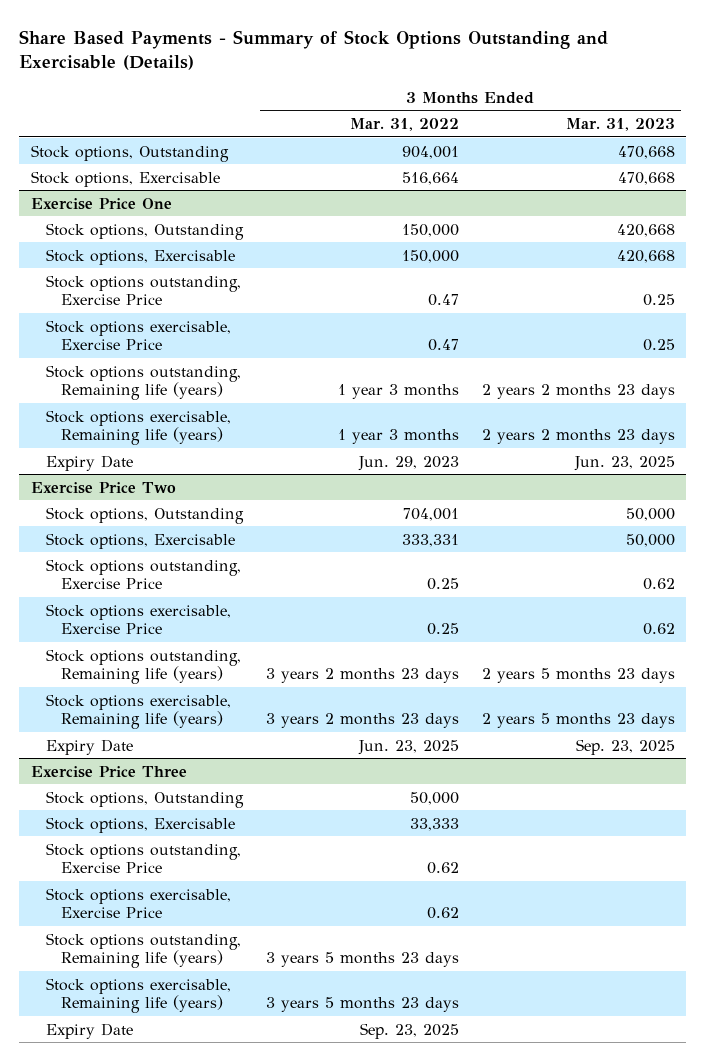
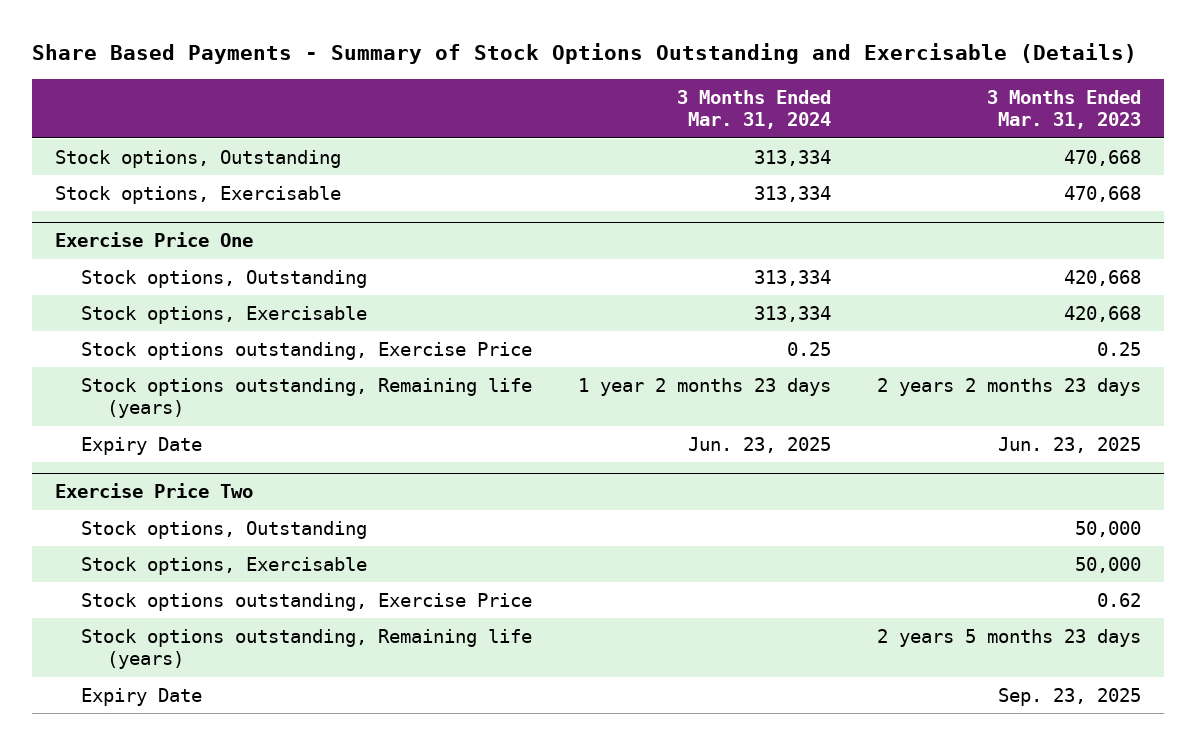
[349,118,459,132] Mar. 31, 2022 -> none
none -> [677,89,832,129] 3 Months Ended Mar. 31, 2024
[46,319,232,351] Stock options exercisable, Exercise Price -> none
[46,409,232,446] Stock options exercisable, Remaining life (years) -> none
[46,603,232,635] Stock options exercisable, Exercise Price -> none
[46,693,232,730] Stock options exercisable, Remaining life (years) -> none
[30,765,187,778] Exercise Price Three -> none
[46,790,245,808] Stock options, Outstanding -> none
[46,816,236,833] Stock options, Exercisable -> none
[46,842,242,874] Stock options outstanding, Exercise Price -> none
[46,887,232,919] Stock options exercisable, Exercise Price -> none
[46,932,242,969] Stock options outstanding, Remaining life (years) -> none
[46,977,232,1014] Stock options exercisable, Remaining life (years) -> none
[46,1022,134,1039] Expiry Date -> none

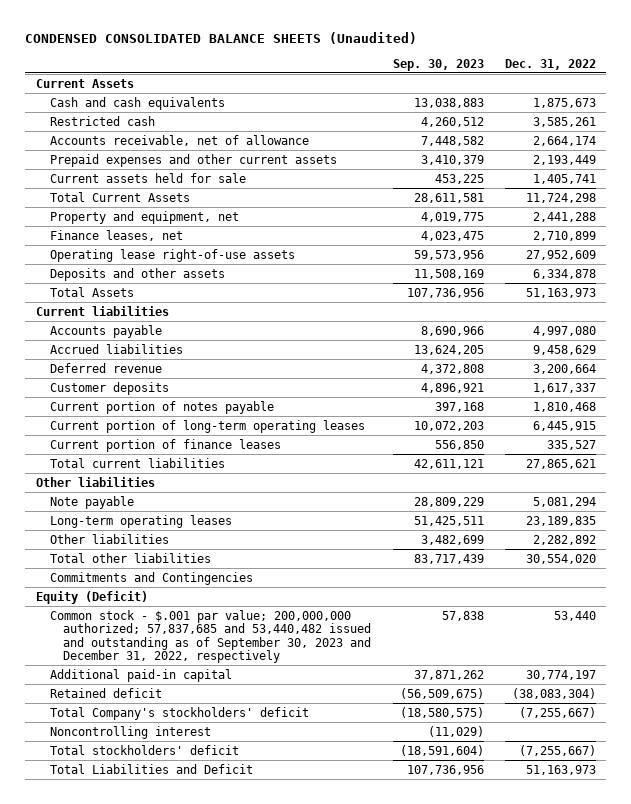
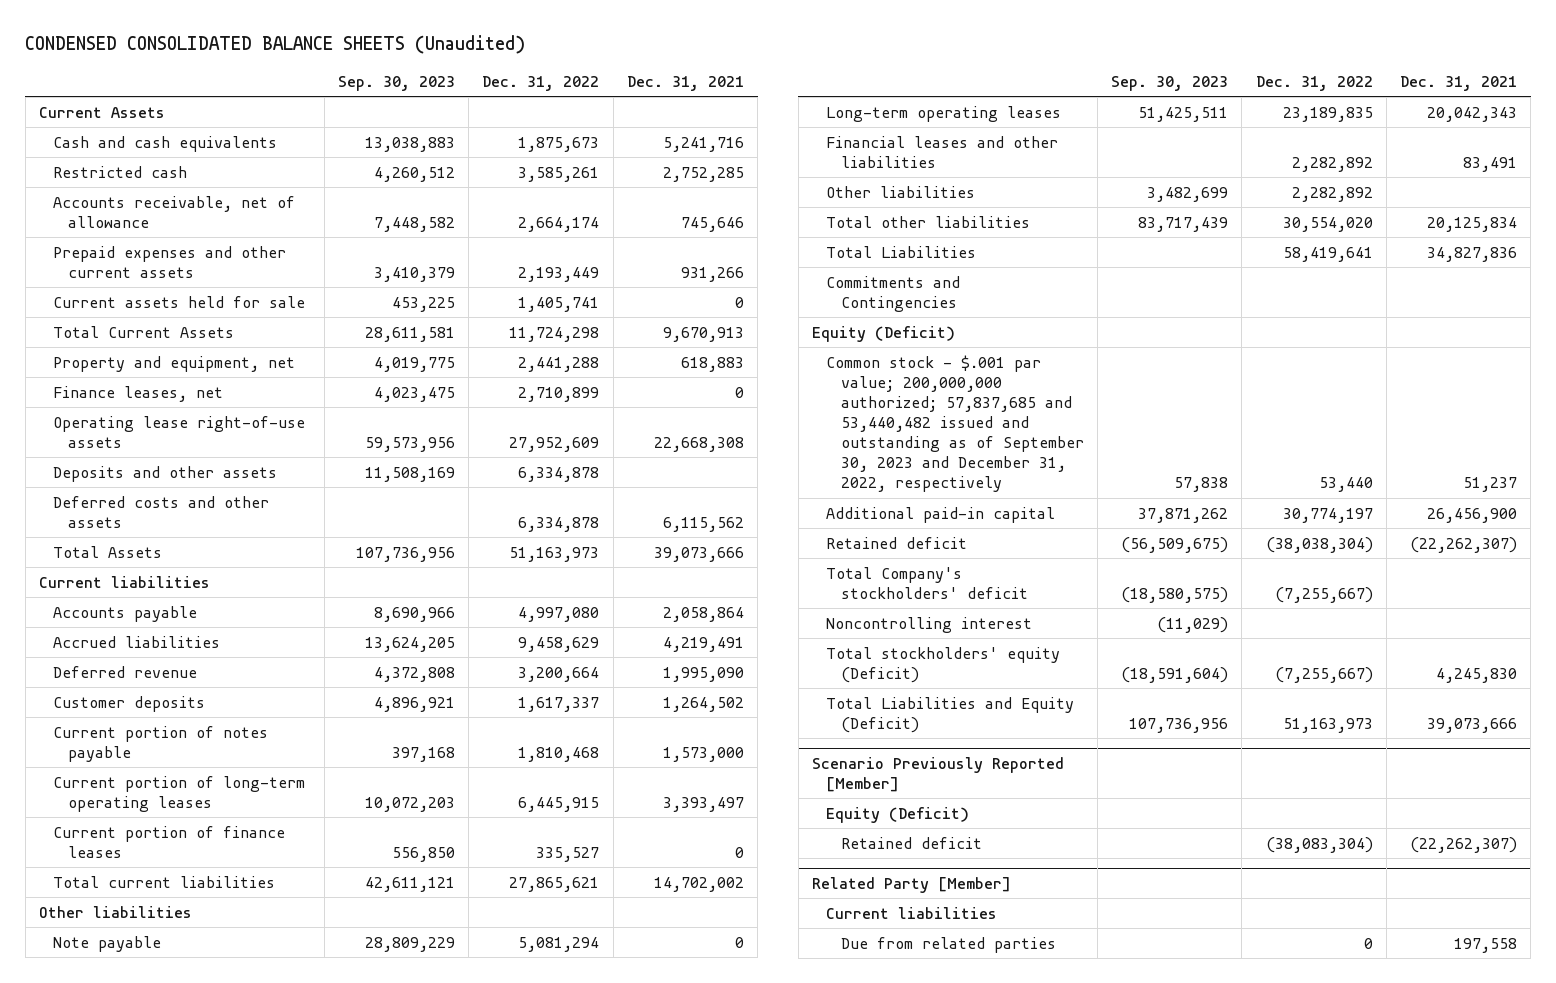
none -> [626,76,744,92] Dec. 31, 2021
none -> [53,495,270,528] Deferred costs and other assets
none -> [826,135,1059,168] Financial leases and other liabilities
none -> [826,245,977,258] Total Liabilities
[511,687,596,699] (38,083,304) -> [1265,536,1373,553] (38,038,304)
[49,744,239,755] Total stockholders' deficit -> [826,646,1061,683] Total stockholders' equity (Deficit)
[49,763,253,774] Total Liabilities and Deficit -> [826,696,1075,733] Total Liabilities and Equity (Deficit)
none -> [811,756,1064,792] Scenario Previously Reported [Member]
none -> [826,806,970,823] Equity (Deficit)
none -> [840,836,982,849] Retained deficit
none -> [811,876,1011,893] Related Party [Member]
none -> [826,906,998,919] Current liabilities
none -> [840,936,1056,953] Due from related parties

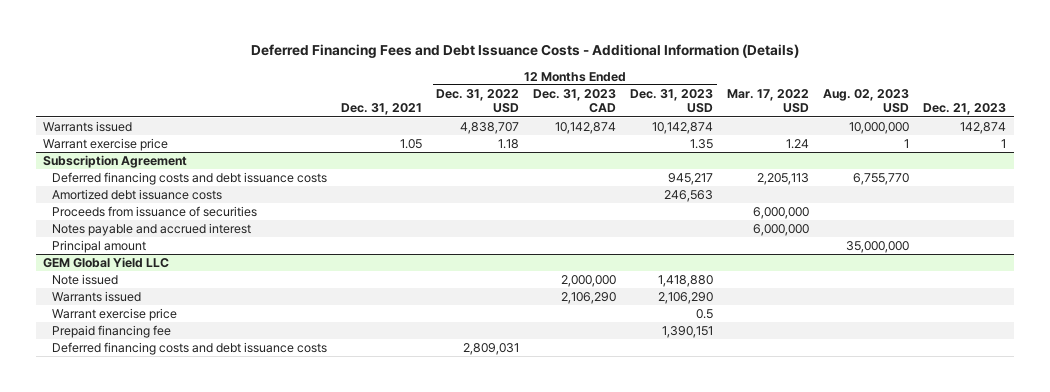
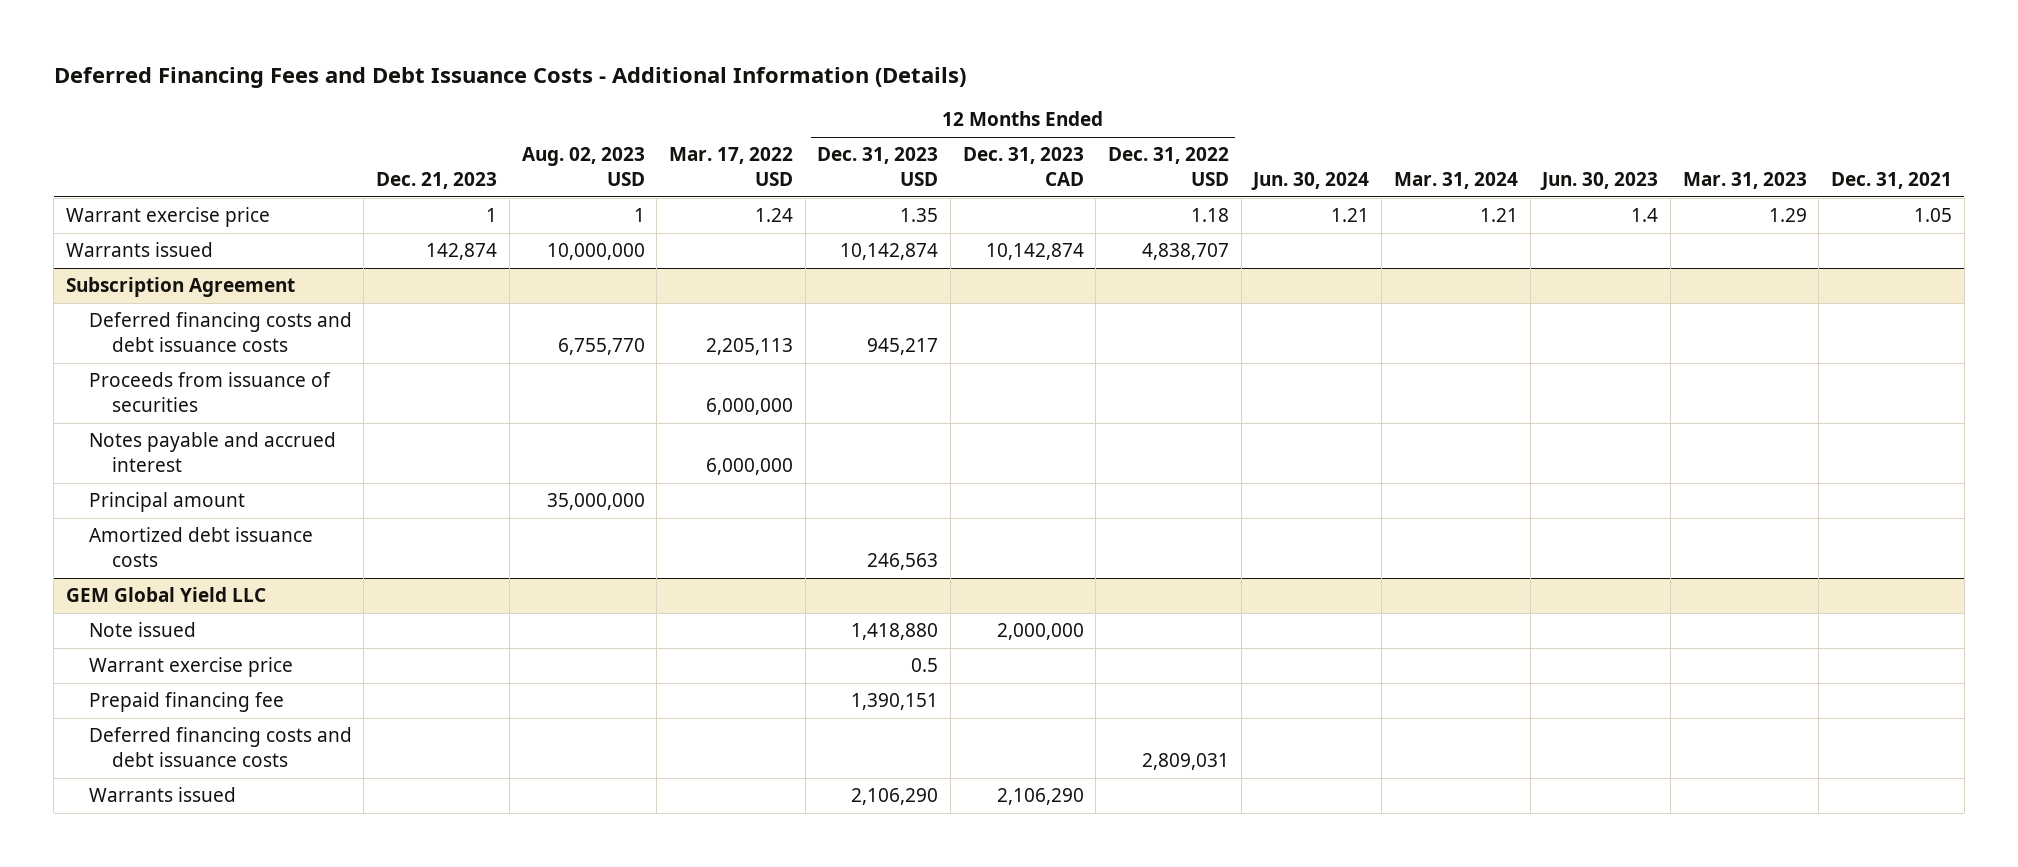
none -> [1251,172,1370,191] Jun. 30, 2024
none -> [1393,172,1518,190] Mar. 31, 2024
none -> [1540,172,1659,191] Jun. 30, 2023
none -> [1682,172,1807,190] Mar. 31, 2023
[43,121,133,133] Warrants issued -> [65,242,213,258] Warrants issued
[52,189,223,201] Amortized debt issuance costs -> [88,527,313,567] Amortized debt issuance costs
[52,291,142,303] Warrants issued -> [88,787,236,803] Warrants issued

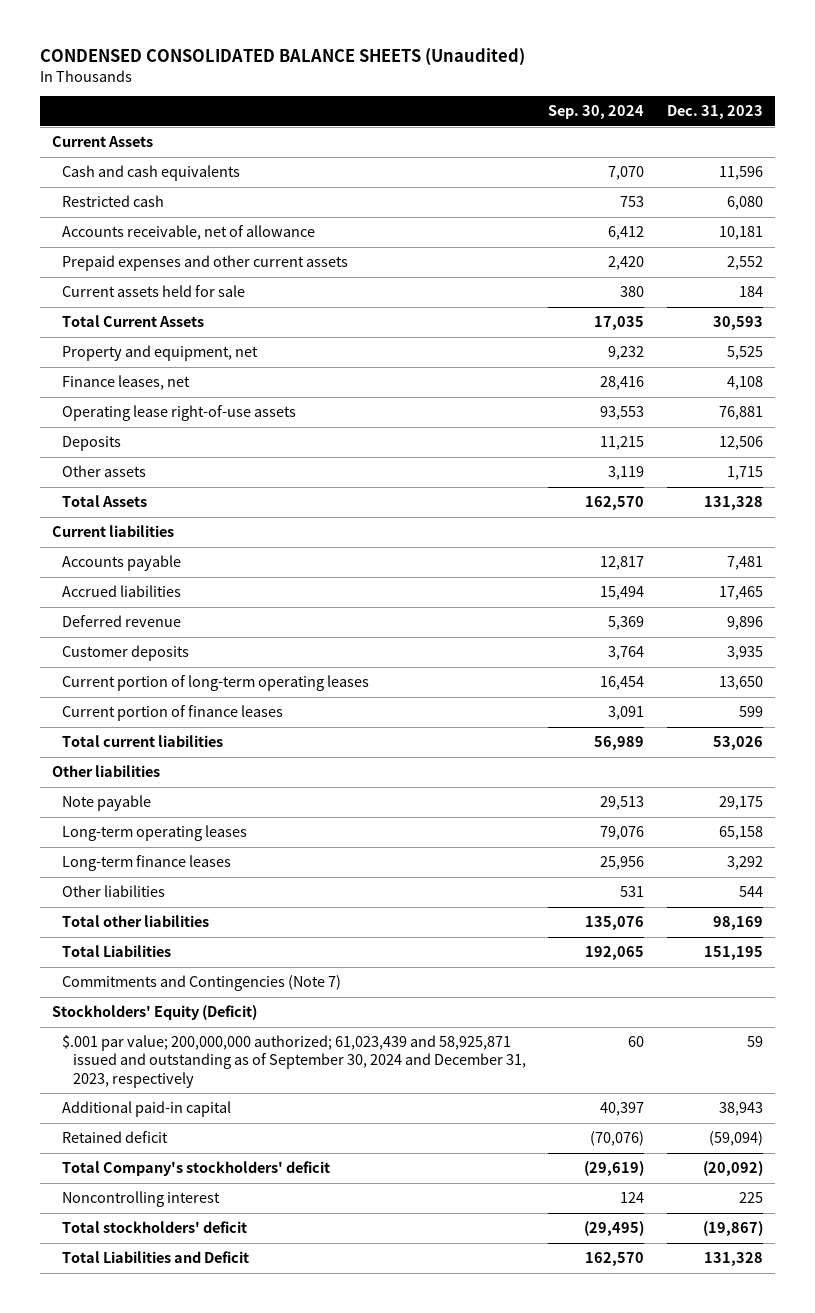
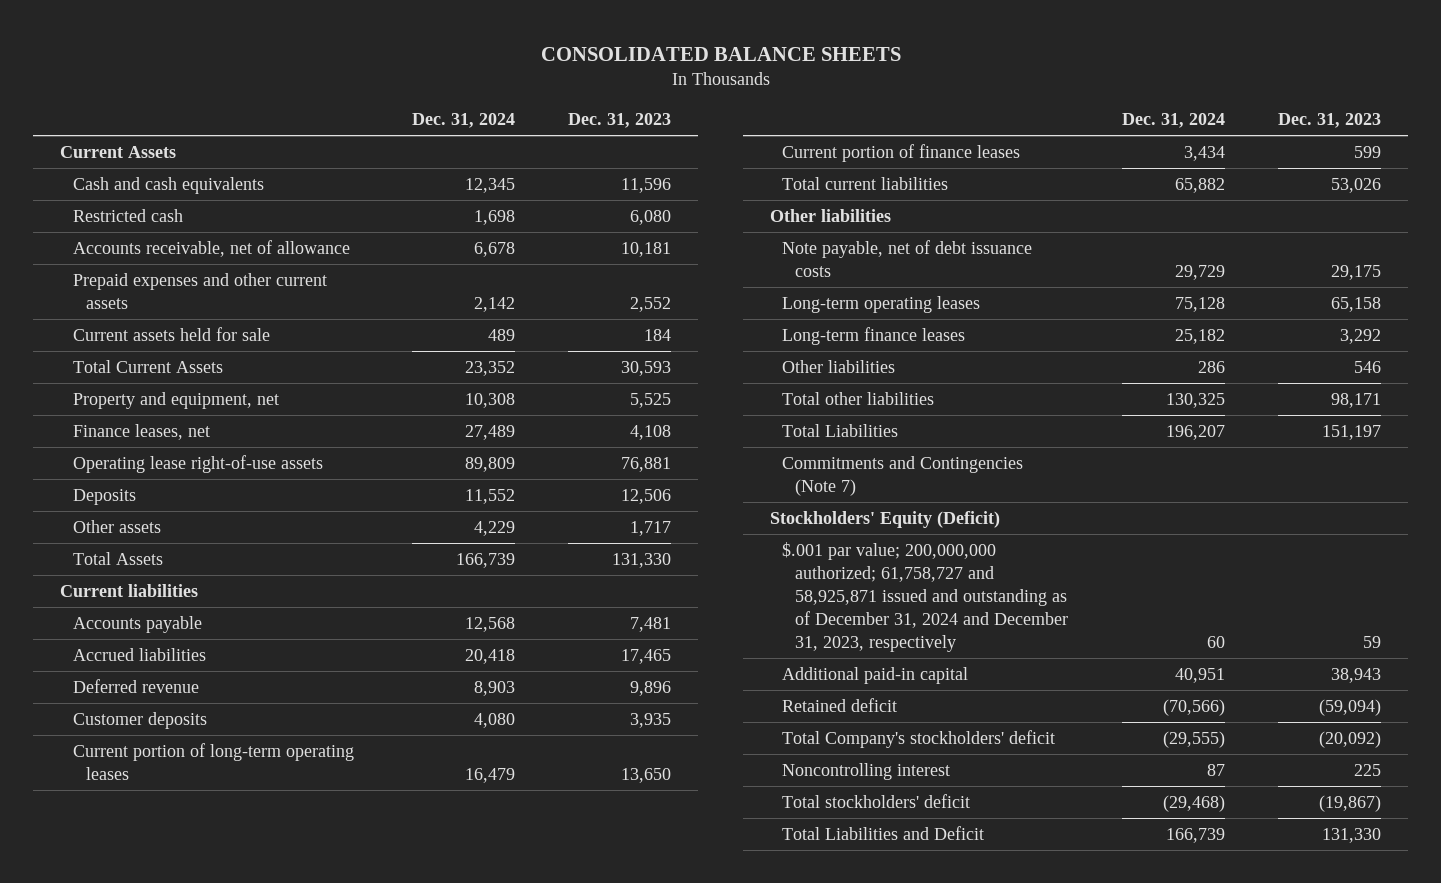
[40,48,526,67] CONDENSED CONSOLIDATED BALANCE SHEETS (Unaudited) -> [540,47,901,62] CONSOLIDATED BALANCE SHEETS
[548,105,645,120] Sep. 30, 2024 -> none
none -> [411,113,515,129] Dec. 31, 2024
[727,466,764,481] 1,715 -> [630,520,672,536] 1,717
[704,496,764,511] 131,328 -> [612,552,672,568] 131,330
[62,795,152,812] Note payable -> [782,239,1033,277] Note payable, net of debt issuance costs
[739,886,764,898] 544 -> [1354,360,1382,373] 546
[713,916,764,931] 98,169 -> [1331,392,1382,408] 98,171
[704,946,764,961] 151,195 -> [1322,424,1382,440] 151,197
[62,1035,526,1088] $.001 par value; 200,000,000 authorized; 61,023,439 and 58,925,871 issued and outstanding as of September 30, 2024 and December 31, 2023, respectively -> [782,541,1069,652] $.001 par value; 200,000,000 authorized; 61,758,727 and 58,925,871 issued and outstanding as of December 31, 2024 and December 31, 2023, respectively
[704,1252,764,1267] 131,328 -> [1322,827,1382,843] 131,330

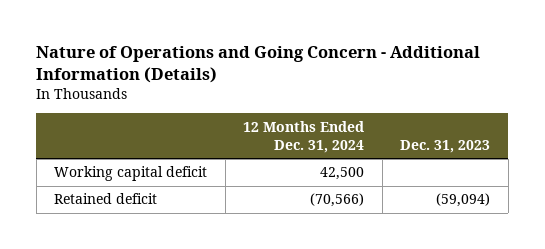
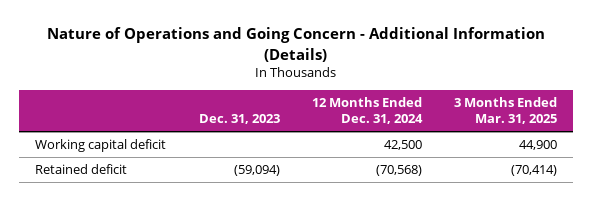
none -> [454,97,558,125] 3 Months Ended Mar. 31, 2025
[310,193,365,208] (70,566) -> [376,165,423,177] (70,568)

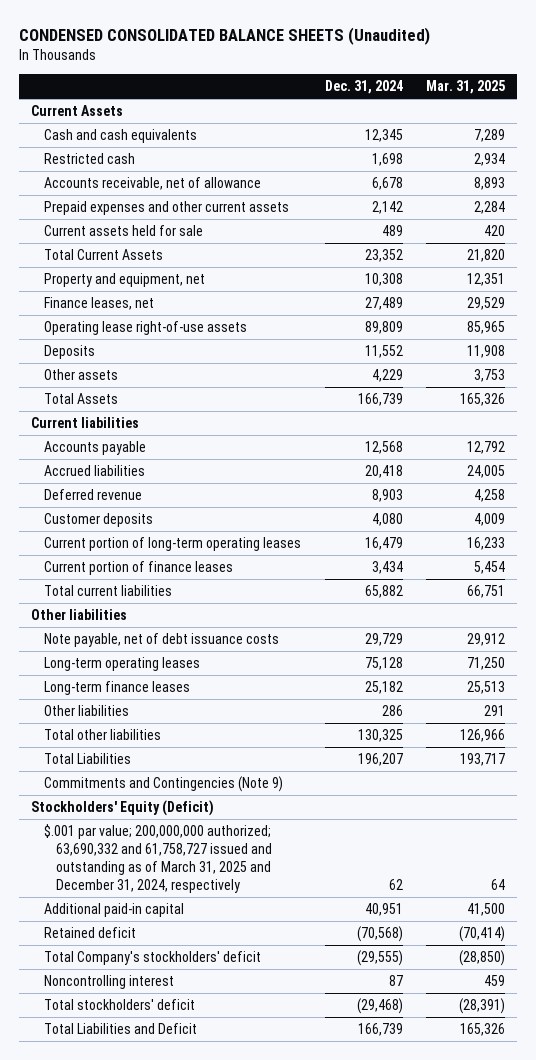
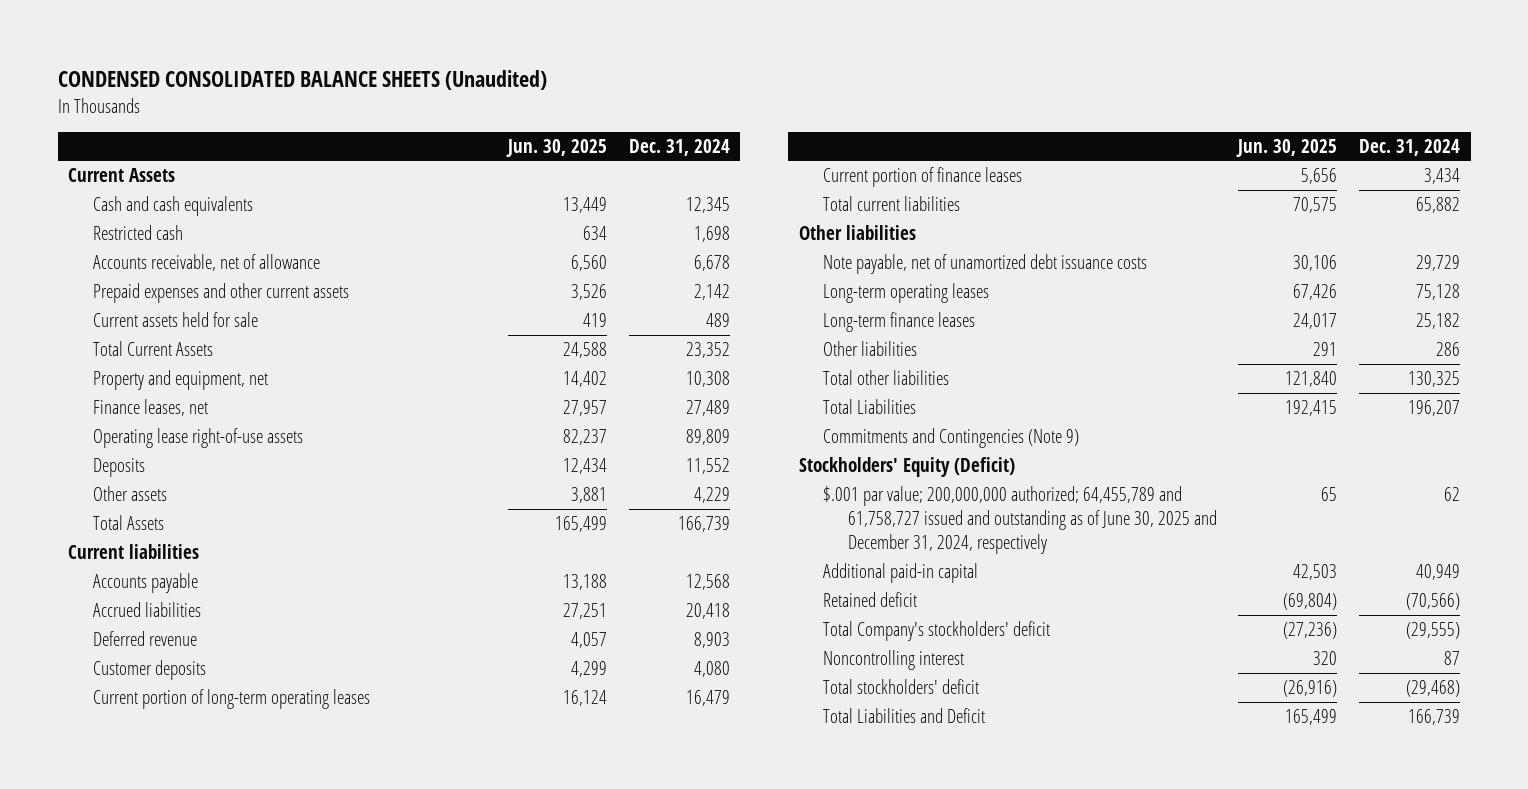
[426,80,506,95] Mar. 31, 2025 -> none
none -> [506,138,608,157] Jun. 30, 2025
[43,633,279,648] Note payable, net of debt issuance costs -> [823,254,1148,275] Note payable, net of unamortized debt issuance costs
[43,824,273,894] $.001 par value; 200,000,000 authorized; 63,690,332 and 61,758,727 issued and outstanding as of March 31, 2025 and December 31, 2024, respectively -> [823,486,1218,555] $.001 par value; 200,000,000 authorized; 64,455,789 and 61,758,727 issued and outstanding as of June 30, 2025 and December 31, 2024, respectively
[364,903,403,917] 40,951 -> [1415,564,1460,581] 40,949
[356,926,403,943] (70,568) -> [1405,593,1460,611] (70,566)

